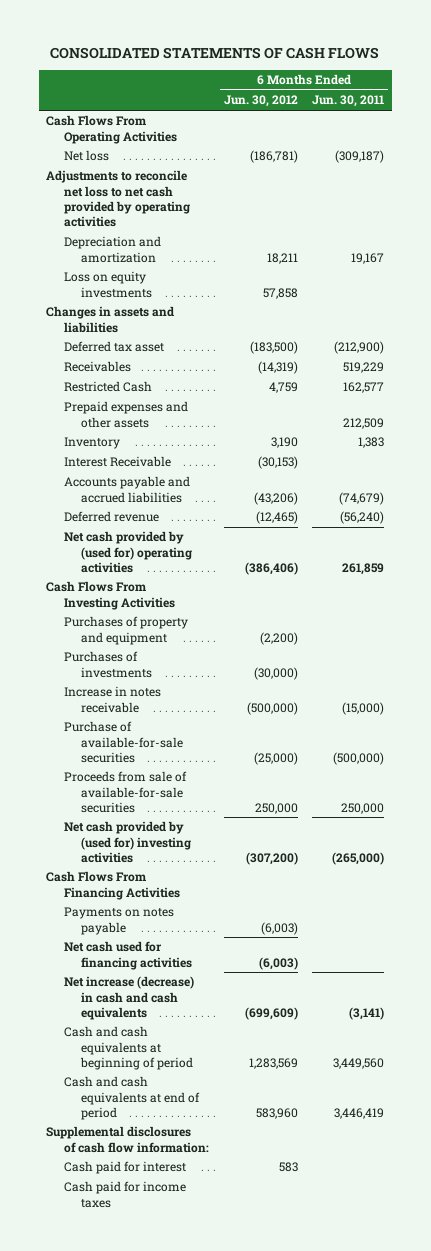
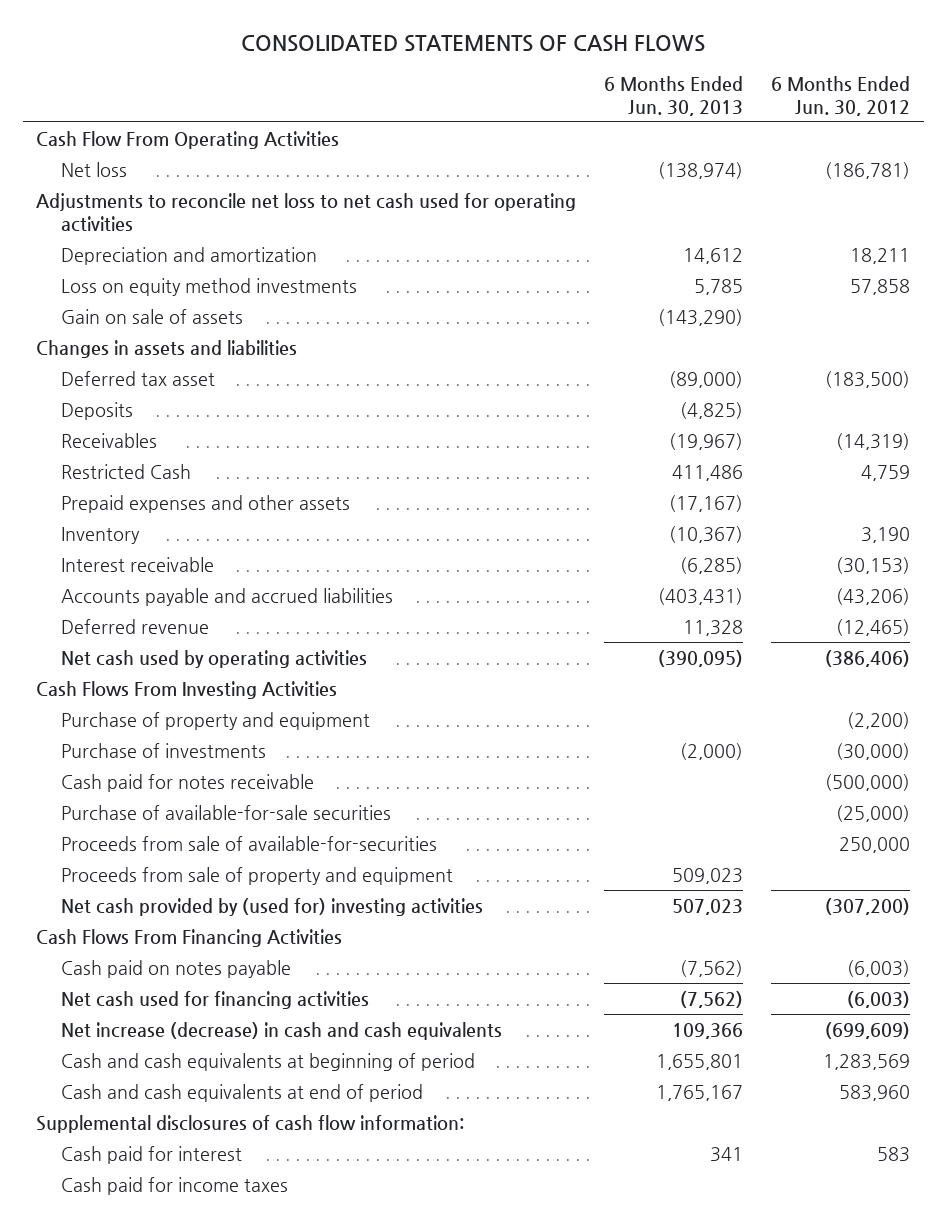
[312,95,385,108] Jun. 30, 2011 -> none
none -> [604,75,744,116] 6 Months Ended Jun. 30, 2013
[46,115,177,144] Cash Flows From Operating Activities -> [36,130,340,149] Cash Flow From Operating Activities
[46,170,190,227] Adjustments to reconcile net loss to net cash provided by operating activities -> [36,192,577,232] Adjustments to reconcile net loss to net cash used for operating activities
[63,271,153,298] Loss on equity investments -> [60,277,357,296] Loss on equity method investments
none -> [60,308,243,324] Gain on sale of assets
none -> [60,401,133,420] Deposits
[63,456,171,468] Interest Receivable -> [60,556,214,572] Interest receivable
[63,531,193,573] Net cash provided by (used for) operating activities -> [60,649,367,668] Net cash used by operating activities
[63,686,161,713] Increase in notes receivable -> none
[63,616,188,645] Purchases of property and equipment -> [60,711,370,730] Purchase of property and equipment
[63,651,153,678] Purchases of investments -> [60,742,266,758] Purchase of investments
none -> [60,773,314,792] Cash paid for notes receivable
[63,771,187,813] Proceeds from sale of available-for-sale securities -> [60,835,437,851] Proceeds from sale of available-for-securities
none -> [60,866,453,885] Proceeds from sale of property and equipment
[63,907,174,935] Payments on notes payable -> [60,959,291,978] Cash paid on notes payable

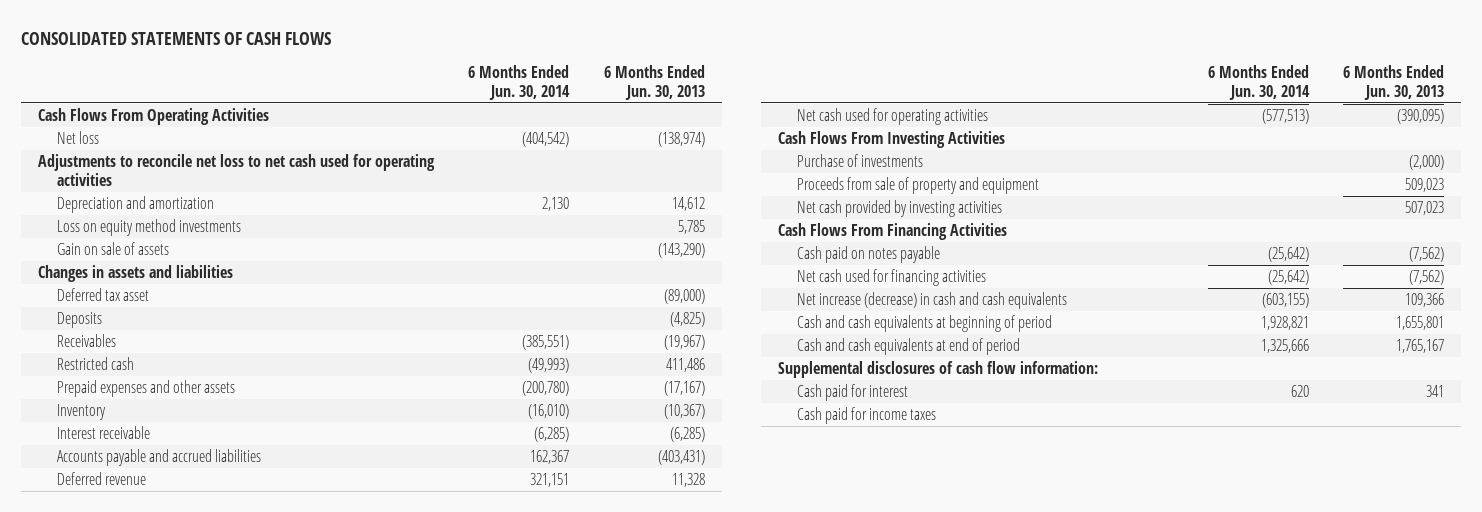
[770,75,910,116] 6 Months Ended Jun. 30, 2012 -> none
none -> [468,65,571,100] 6 Months Ended Jun. 30, 2014
[36,130,340,149] Cash Flow From Operating Activities -> [38,108,270,126] Cash Flows From Operating Activities
[60,463,191,479] Restricted Cash -> [57,357,135,371] Restricted cash
[60,649,367,668] Net cash used by operating activities -> [796,108,988,126] Net cash used for operating activities
[60,711,370,730] Purchase of property and equipment -> none
[60,773,314,792] Cash paid for notes receivable -> none
[60,804,391,820] Purchase of available-for-sale securities -> none
[60,835,437,851] Proceeds from sale of available-for-securities -> none
[60,897,483,916] Net cash provided by (used for) investing activities -> [796,200,1002,218] Net cash provided by investing activities

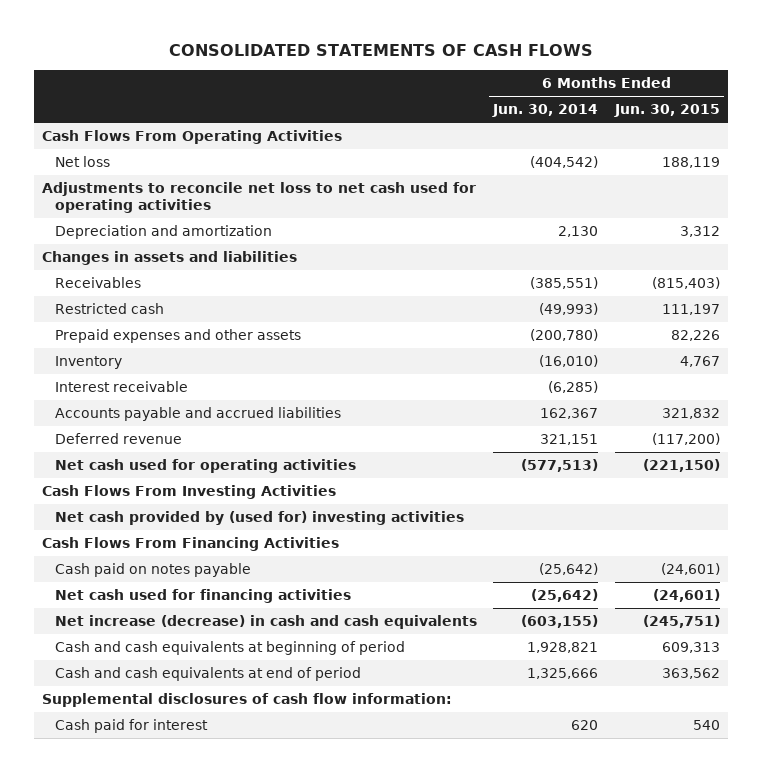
[603,65,705,100] 6 Months Ended Jun. 30, 2013 -> none
none -> [613,104,720,118] Jun. 30, 2015
[57,219,242,237] Loss on equity method investments -> none
[57,242,170,256] Gain on sale of assets -> none
[57,288,150,302] Deferred tax asset -> none
[57,312,103,329] Deposits -> none
[796,154,923,168] Purchase of investments -> none
[796,177,1039,195] Proceeds from sale of property and equipment -> none
[796,200,1002,218] Net cash provided by investing activities -> [55,511,465,526] Net cash provided by (used for) investing activities
[796,407,936,425] Cash paid for income taxes -> none

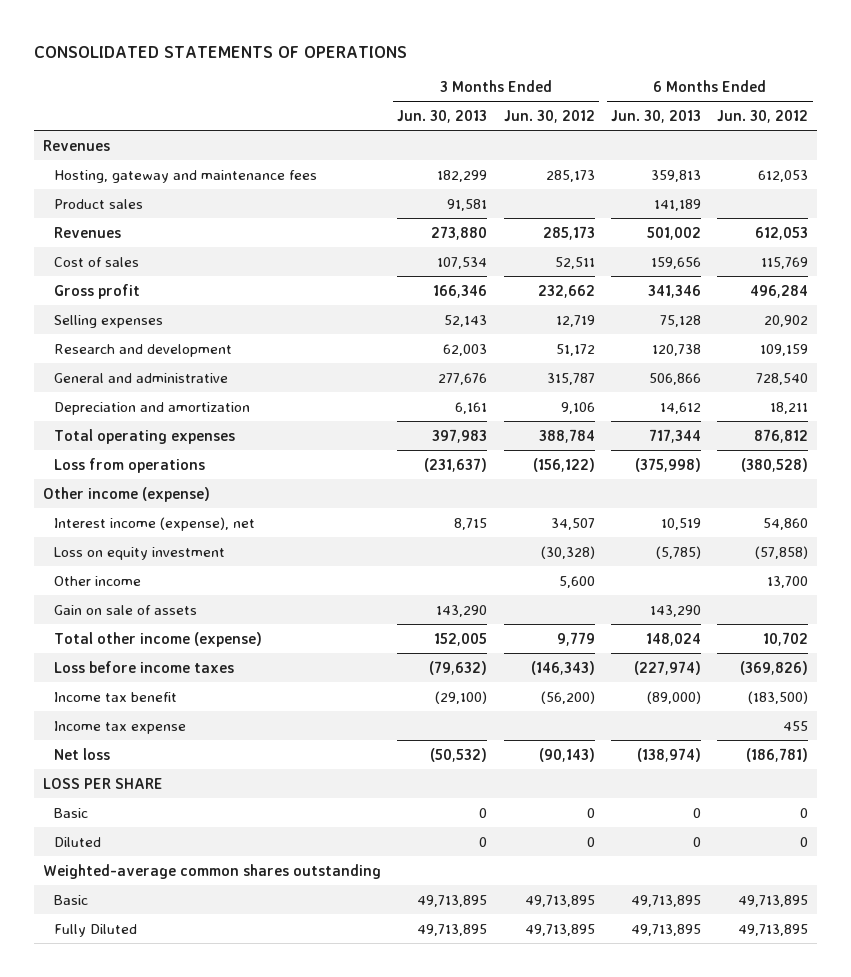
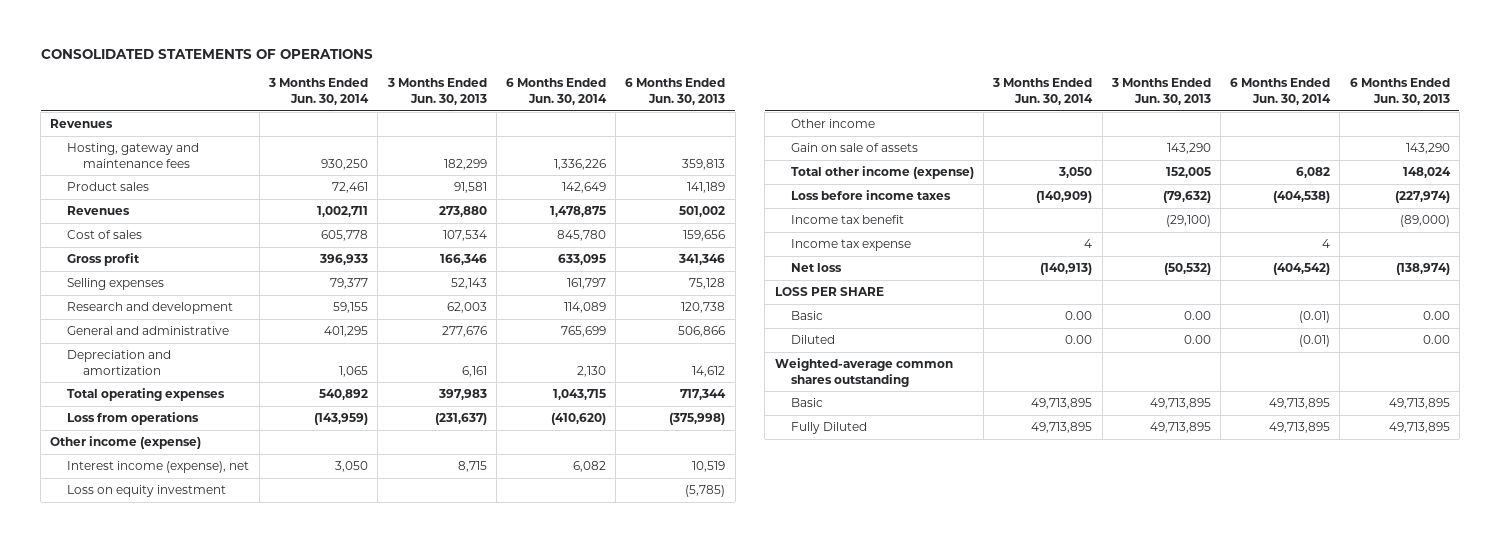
[503,109,595,123] Jun. 30, 2012 -> none
[717,109,809,123] Jun. 30, 2012 -> none
none -> [268,78,370,105] 3 Months Ended Jun. 30, 2014
none -> [506,78,608,105] 6 Months Ended Jun. 30, 2014
[479,807,488,818] 0 -> [1183,311,1211,321] 0.00
[692,807,701,818] 0 -> [1422,311,1450,321] 0.00
[479,836,488,847] 0 -> [1183,335,1211,345] 0.00
[692,836,701,847] 0 -> [1422,335,1450,345] 0.00

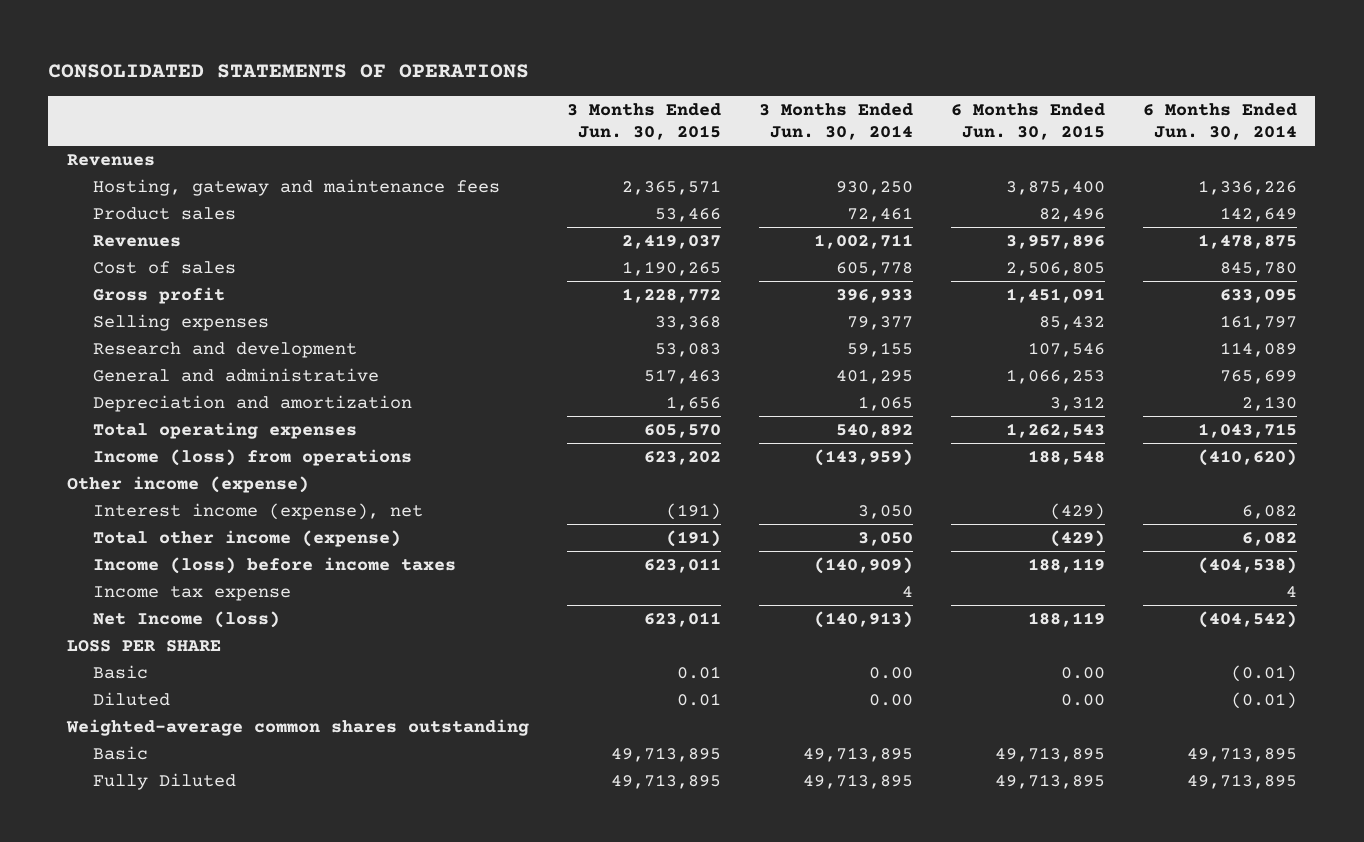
[386,78,487,105] 3 Months Ended Jun. 30, 2013 -> none
[625,78,726,105] 6 Months Ended Jun. 30, 2013 -> none
none -> [567,102,722,141] 3 Months Ended Jun. 30, 2015
none -> [950,102,1105,141] 6 Months Ended Jun. 30, 2015
[66,412,199,426] Loss from operations -> [93,448,413,466] Income (loss) from operations
[66,485,226,498] Loss on equity investment -> none
[790,119,875,129] Other income -> none
[790,143,918,153] Gain on sale of assets -> none
[790,215,904,225] Income tax benefit -> none
[790,190,951,201] Loss before income taxes -> [93,556,457,574] Income (loss) before income taxes
[790,263,842,273] Net loss -> [93,610,281,628] Net Income (loss)

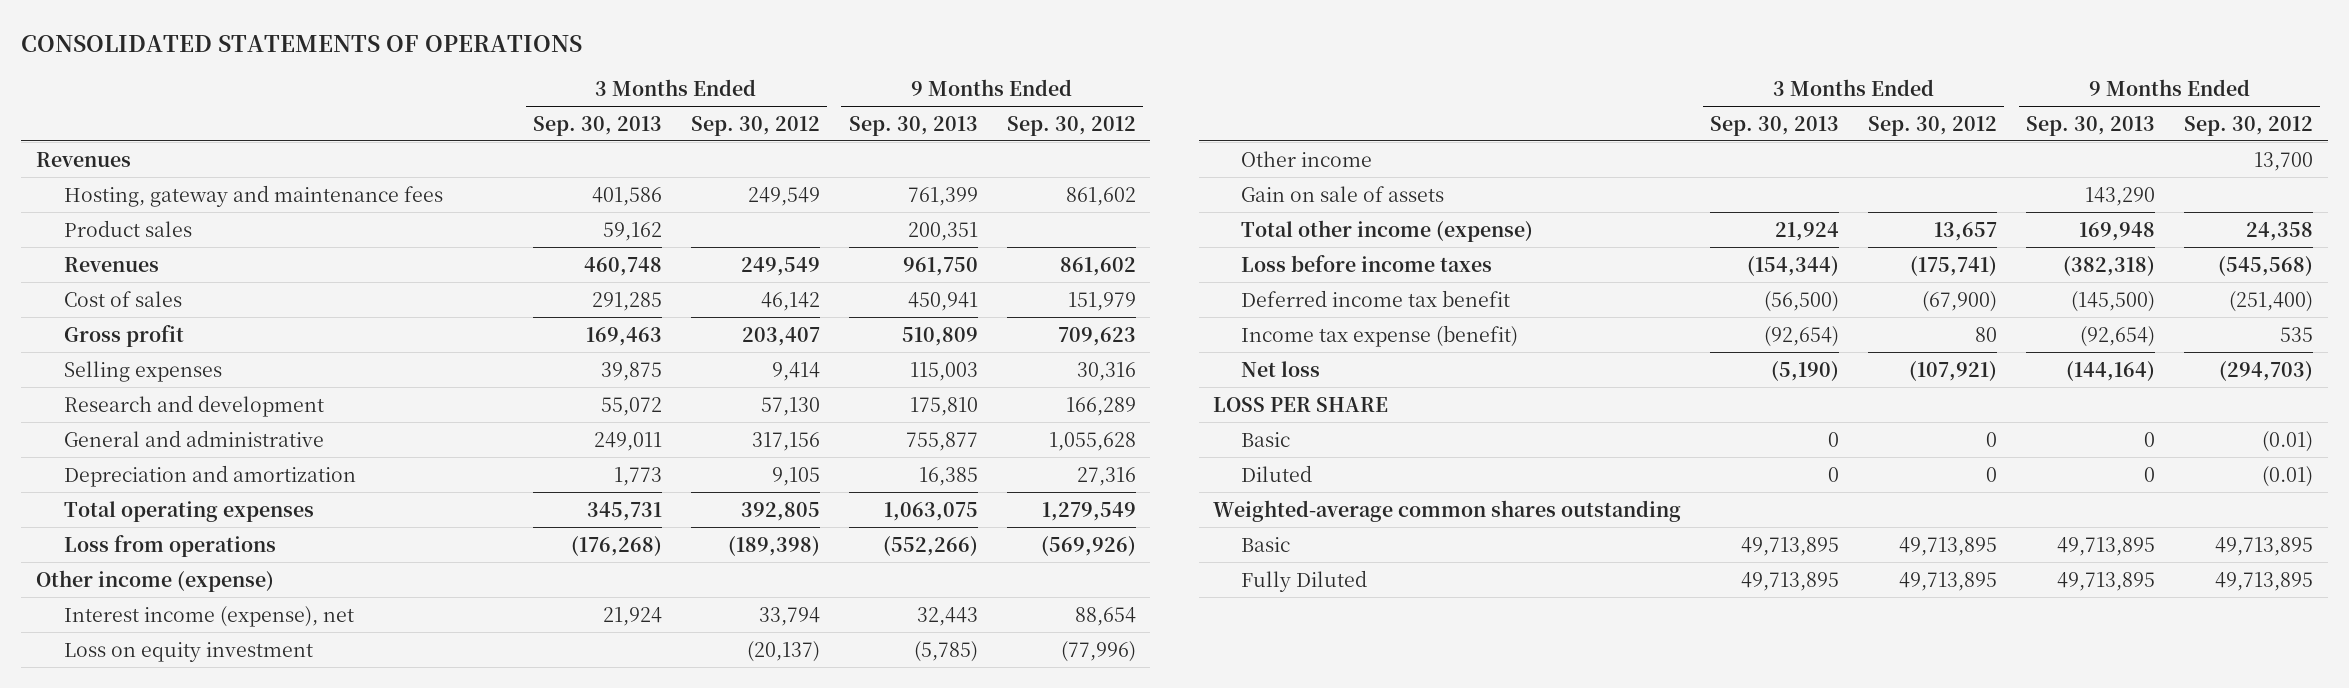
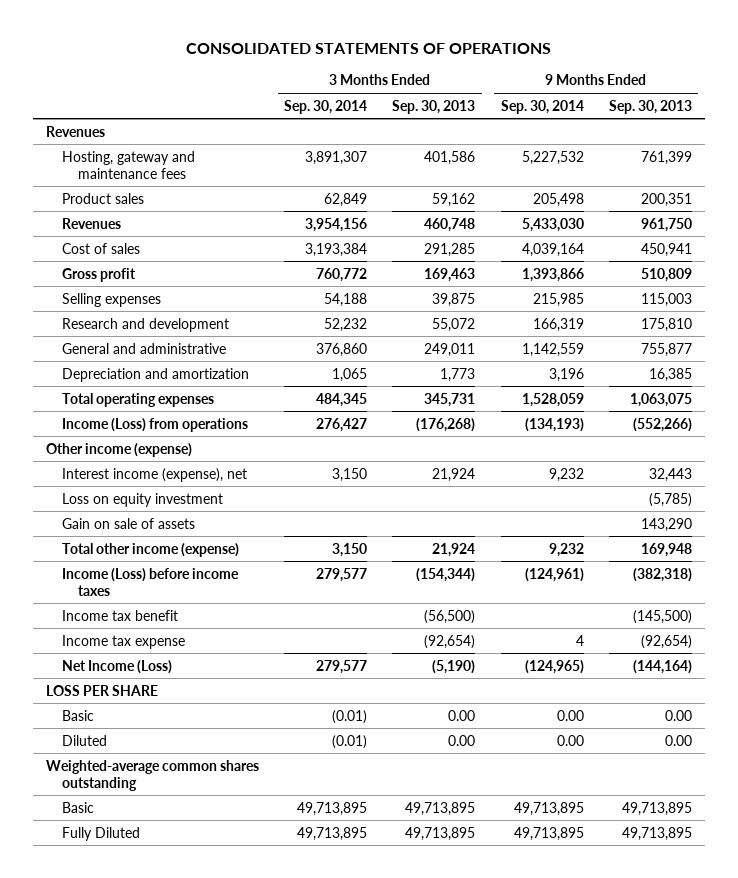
[690,115,820,136] Sep. 30, 2012 -> none
[1006,115,1136,136] Sep. 30, 2012 -> none
none -> [283,99,367,114] Sep. 30, 2014
none -> [500,99,584,114] Sep. 30, 2014
[63,534,276,557] Loss from operations -> [61,417,248,432] Income (Loss) from operations
[1241,150,1373,167] Other income -> none
[1241,254,1493,272] Loss before income taxes -> [61,567,239,596] Income (Loss) before income taxes
[1241,289,1511,307] Deferred income tax benefit -> [61,609,178,621] Income tax benefit
[1241,324,1519,347] Income tax expense (benefit) -> [61,634,185,649] Income tax expense
[1241,360,1321,377] Net loss -> [61,659,172,674] Net Income (Loss)
[1828,431,1840,447] 0 -> [448,709,476,721] 0.00
[2144,431,2156,447] 0 -> [665,709,693,721] 0.00
[1828,466,1840,482] 0 -> [448,734,476,746] 0.00
[2144,466,2156,482] 0 -> [665,734,693,746] 0.00

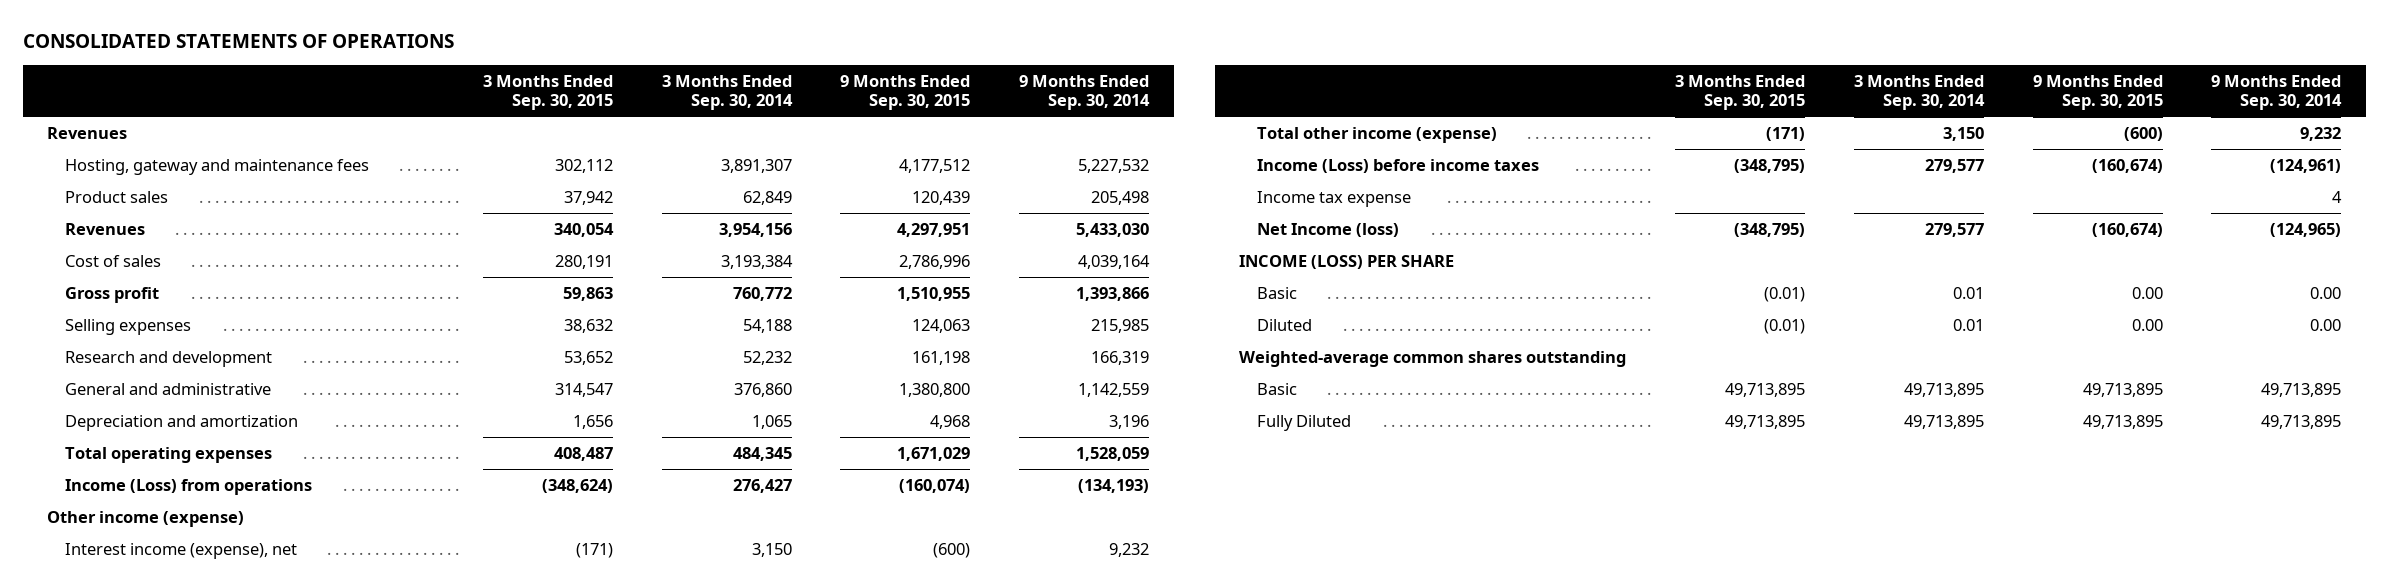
[392,99,476,114] Sep. 30, 2013 -> none
[609,99,693,114] Sep. 30, 2013 -> none
none -> [482,74,613,111] 3 Months Ended Sep. 30, 2015
none -> [840,74,971,111] 9 Months Ended Sep. 30, 2015
[61,492,223,507] Loss on equity investment -> none
[61,517,195,529] Gain on sale of assets -> none
[61,609,178,621] Income tax benefit -> none
[61,659,172,674] Net Income (Loss) -> [1257,223,1400,238] Net Income (loss)
[45,684,158,696] LOSS PER SHARE -> [1239,255,1455,270] INCOME (LOSS) PER SHARE
[331,709,367,724] (0.01) -> [1952,287,1984,300] 0.01
[331,734,367,749] (0.01) -> [1952,319,1984,332] 0.01

